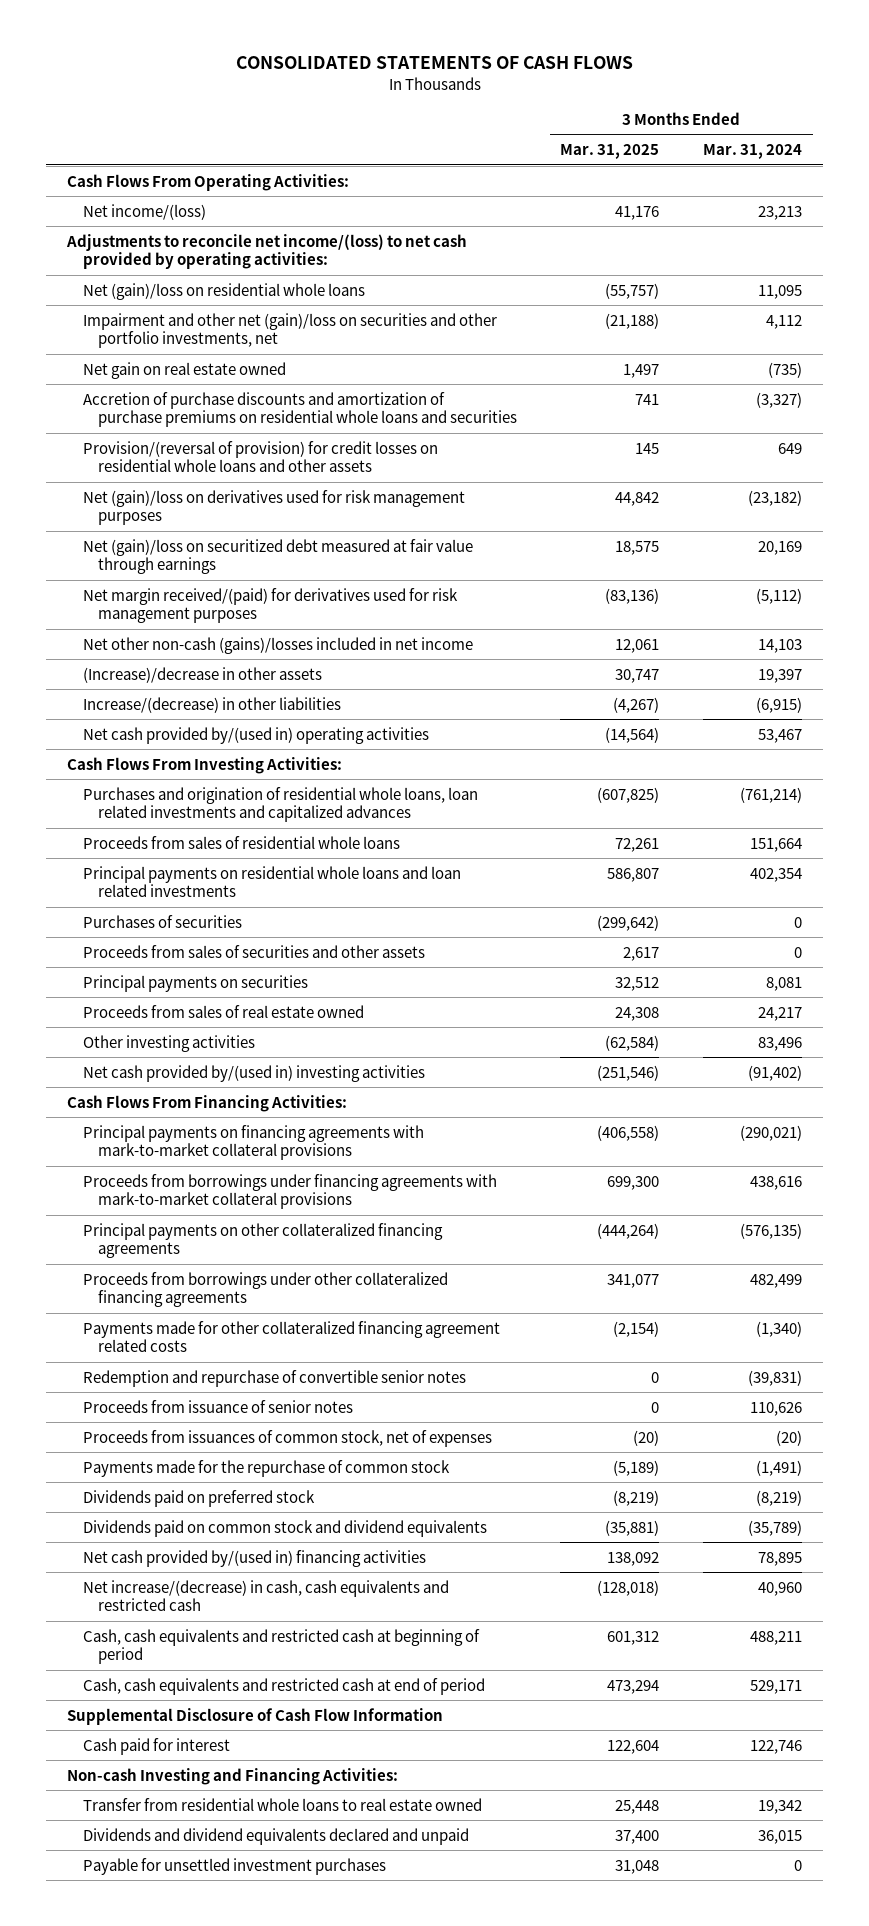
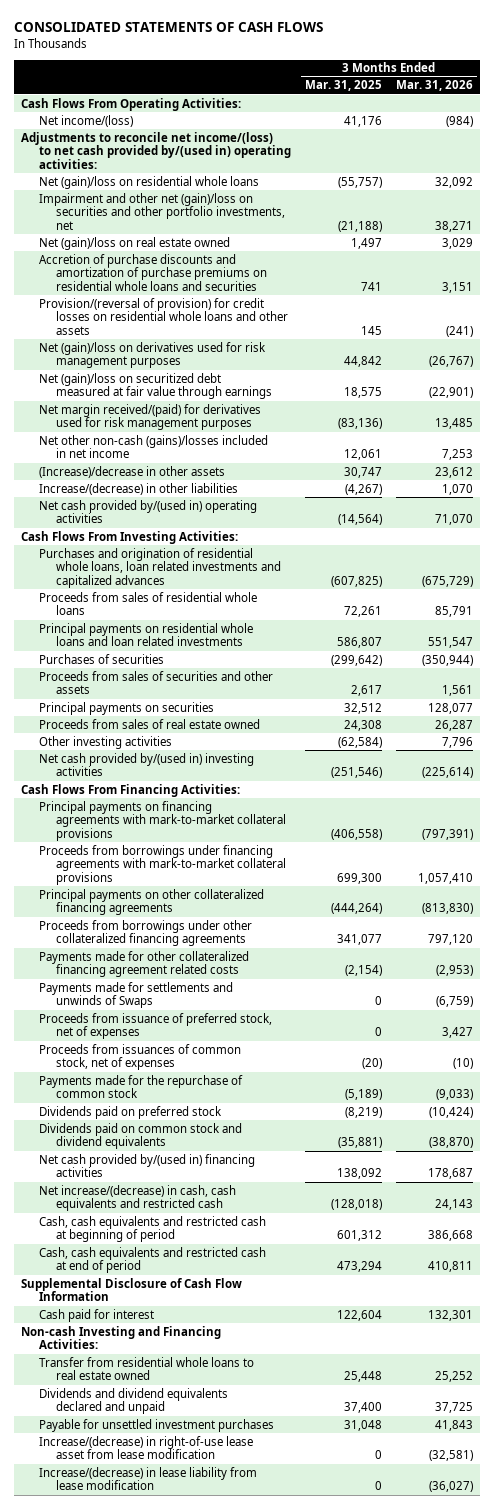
[702,144,802,160] Mar. 31, 2024 -> none
none -> [396,80,474,92] Mar. 31, 2026
[66,233,468,269] Adjustments to reconcile net income/(loss) to net cash provided by operating activities: -> [21,131,291,169] Adjustments to reconcile net income/(loss) to net cash provided by/(used in) operating activities:
[82,361,286,379] Net gain on real estate owned -> [38,236,230,250] Net (gain)/loss on real estate owned
[82,1369,466,1387] Redemption and repurchase of convertible senior notes -> none
[82,1399,353,1413] Proceeds from issuance of senior notes -> none
none -> [38,981,233,1009] Payments made for settlements and unwinds of Swaps
none -> [38,1012,272,1040] Proceeds from issuance of preferred stock, net of expenses
none -> [38,1435,253,1460] Increase/(decrease) in right-of-use lease asset from lease modification
none -> [38,1466,257,1491] Increase/(decrease) in lease liability from lease modification

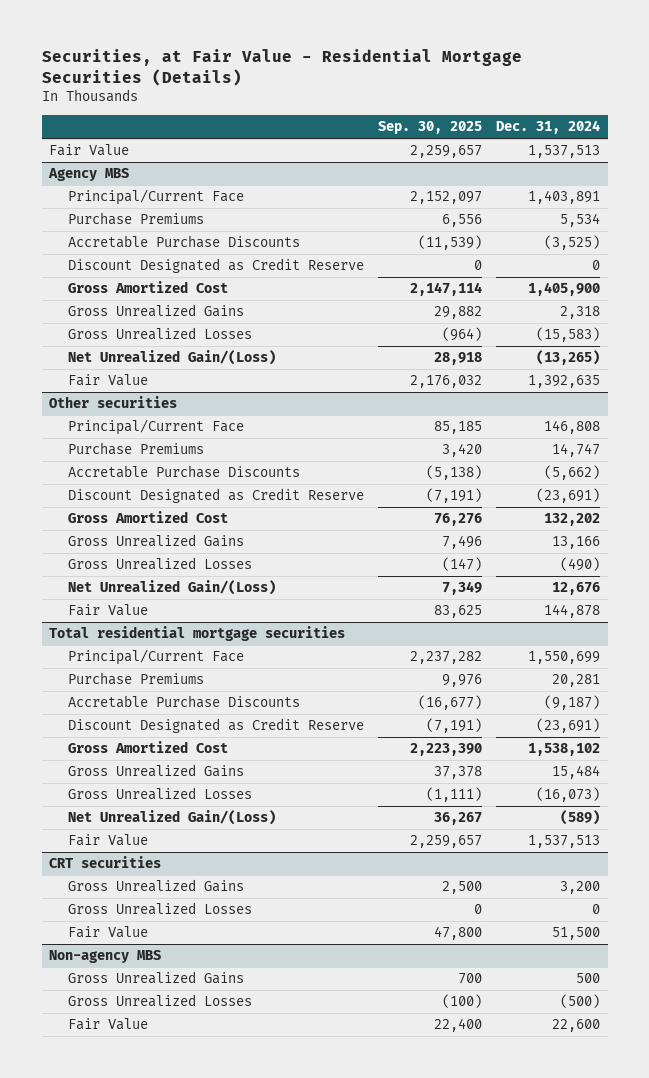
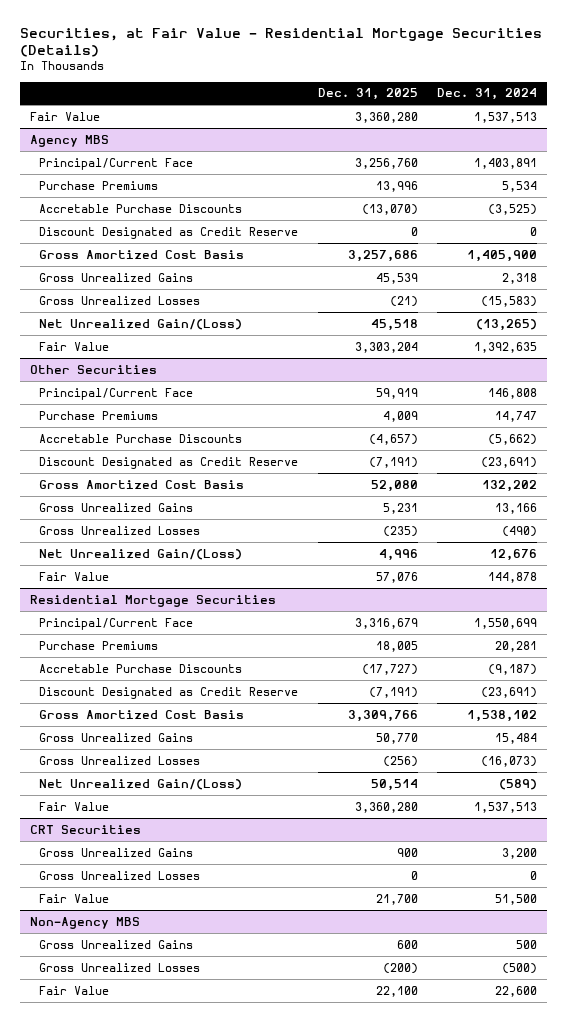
[377,121,482,135] Sep. 30, 2025 -> none
none -> [317,88,418,101] Dec. 31, 2025
[67,281,228,294] Gross Amortized Cost -> [39,249,245,259] Gross Amortized Cost Basis
[48,396,177,409] Other securities -> [29,364,157,374] Other Securities
[67,511,228,524] Gross Amortized Cost -> [39,479,245,489] Gross Amortized Cost Basis
[48,626,345,642] Total residential mortgage securities -> [29,594,276,607] Residential Mortgage Securities
[67,741,228,754] Gross Amortized Cost -> [39,709,245,719] Gross Amortized Cost Basis
[48,856,161,869] CRT securities -> [29,824,141,834] CRT Securities
[48,950,161,964] Non-agency MBS -> [29,916,140,929] Non-Agency MBS

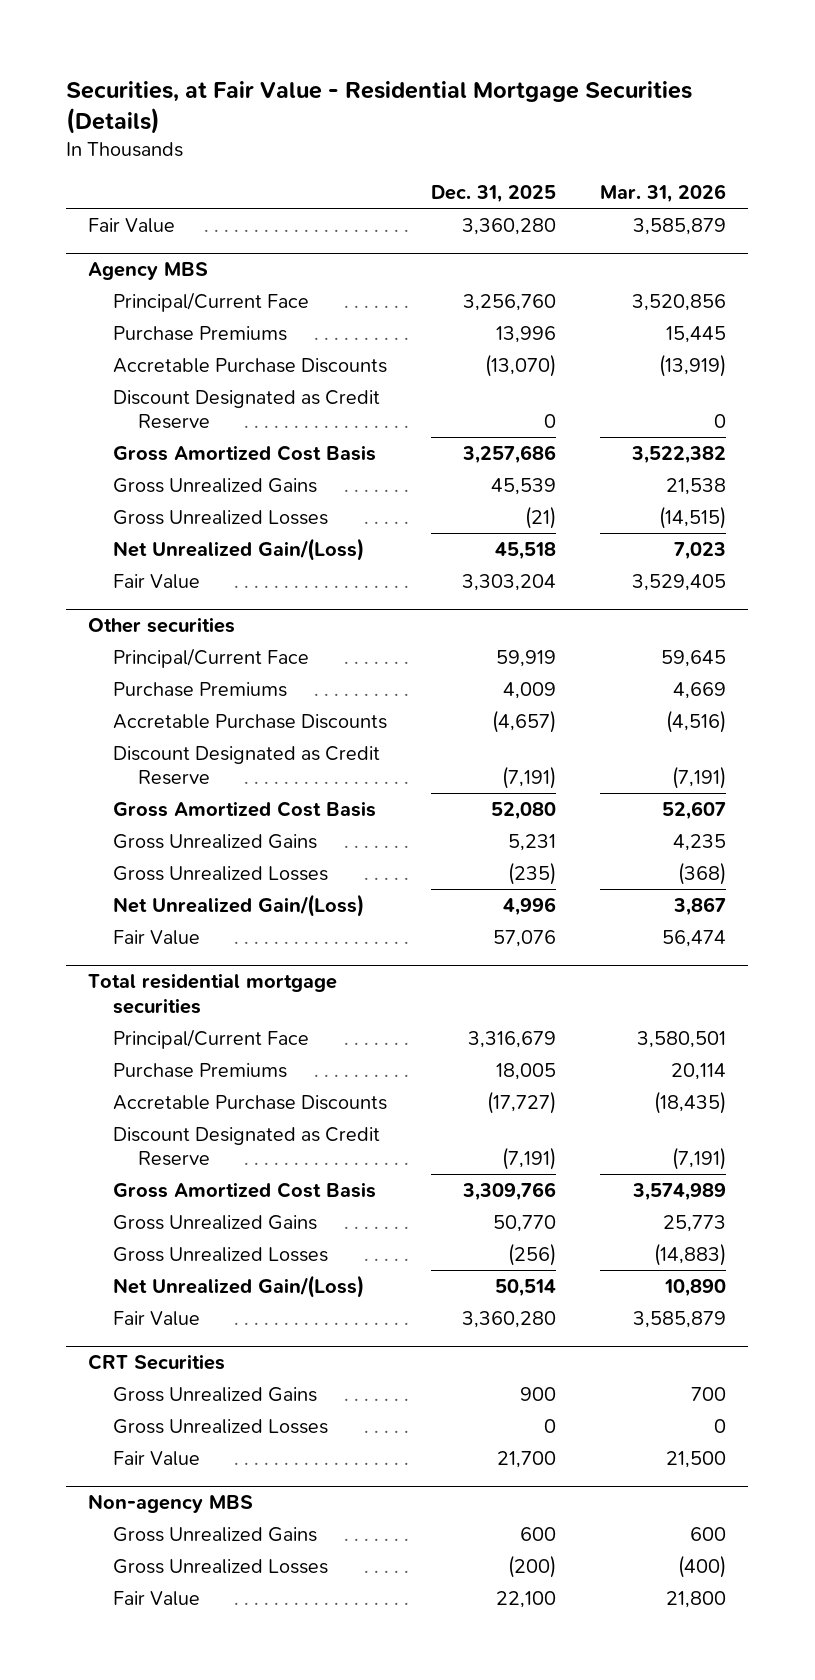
[436,88,537,101] Dec. 31, 2024 -> none
none -> [600,184,727,204] Mar. 31, 2026
[29,364,157,374] Other Securities -> [88,617,236,634] Other securities
[29,594,276,607] Residential Mortgage Securities -> [88,973,338,1014] Total residential mortgage securities
[29,916,140,929] Non-Agency MBS -> [88,1494,254,1514] Non-agency MBS

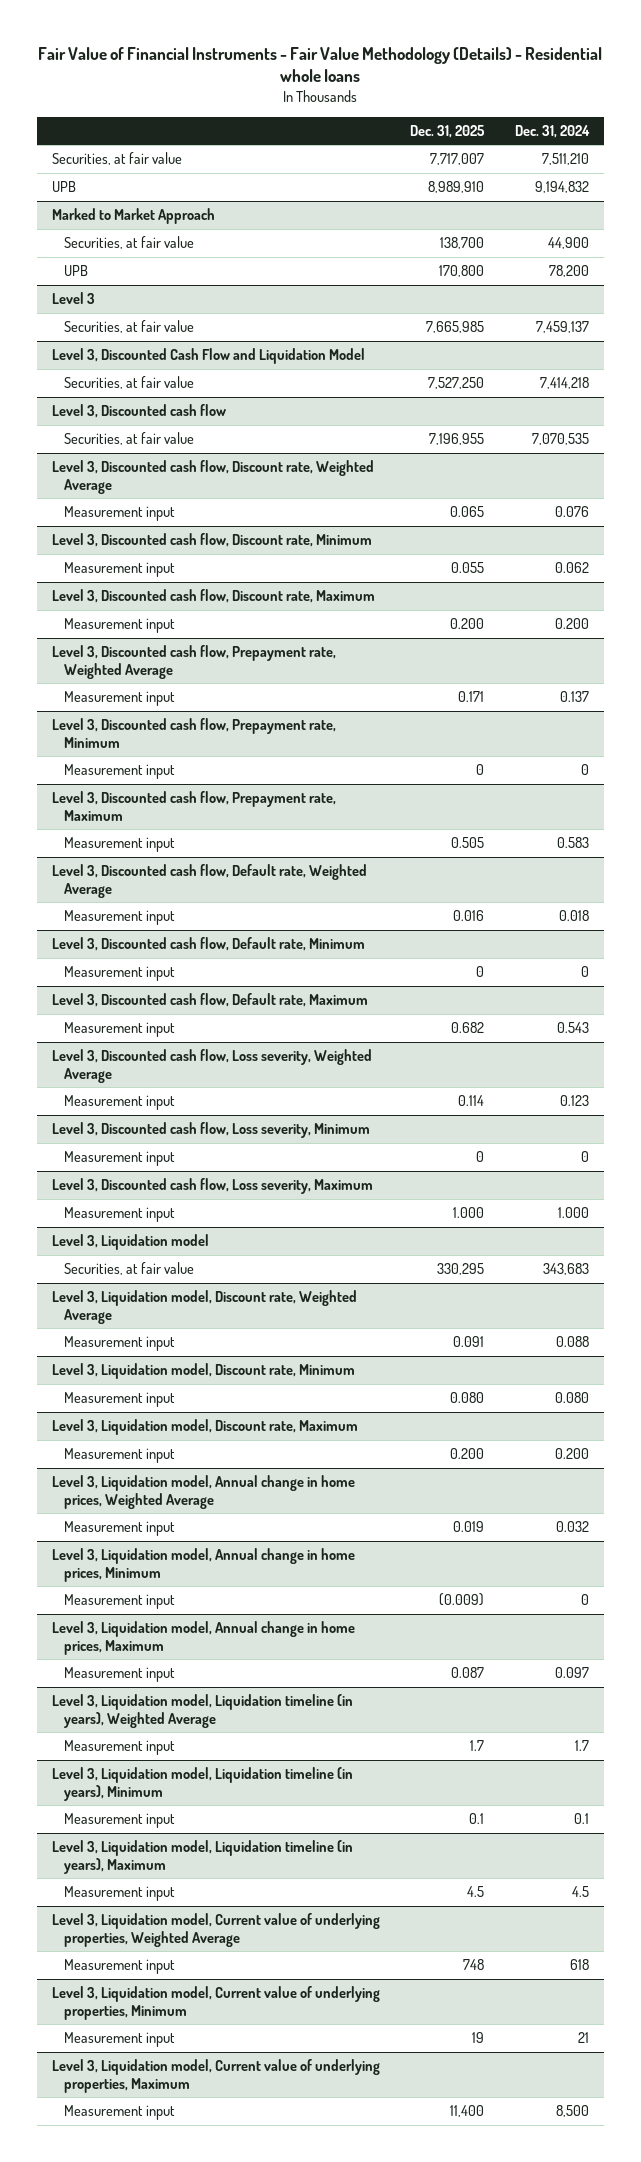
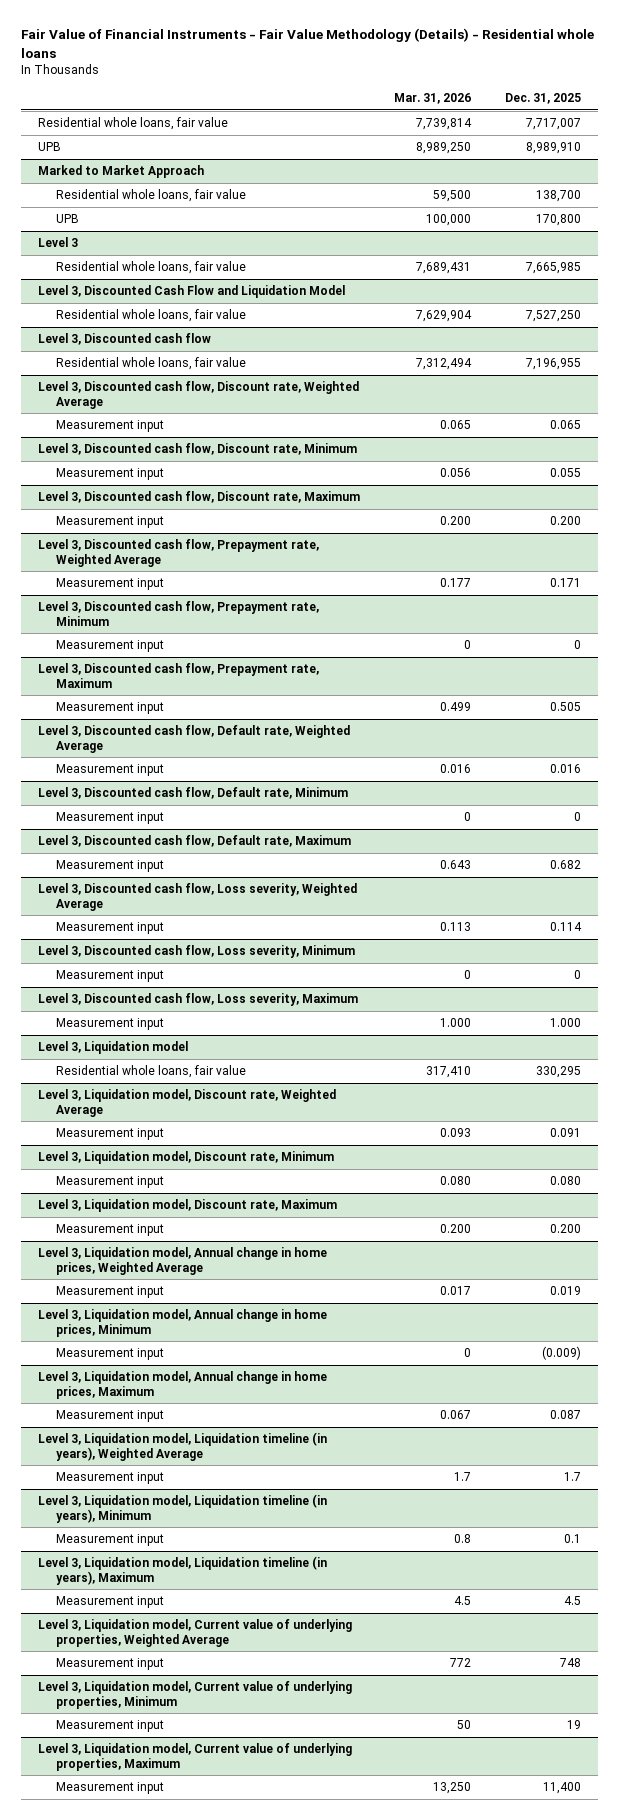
[514,124,590,138] Dec. 31, 2024 -> none
none -> [393,92,471,104] Mar. 31, 2026
[52,152,183,166] Securities, at fair value -> [37,117,228,131] Residential whole loans, fair value
[63,236,194,250] Securities, at fair value -> [56,189,247,203] Residential whole loans, fair value
[63,320,194,334] Securities, at fair value -> [56,261,247,275] Residential whole loans, fair value
[63,376,194,390] Securities, at fair value -> [56,309,247,323] Residential whole loans, fair value
[63,432,194,446] Securities, at fair value -> [56,357,247,371] Residential whole loans, fair value
[63,1262,194,1276] Securities, at fair value -> [56,1065,247,1079] Residential whole loans, fair value

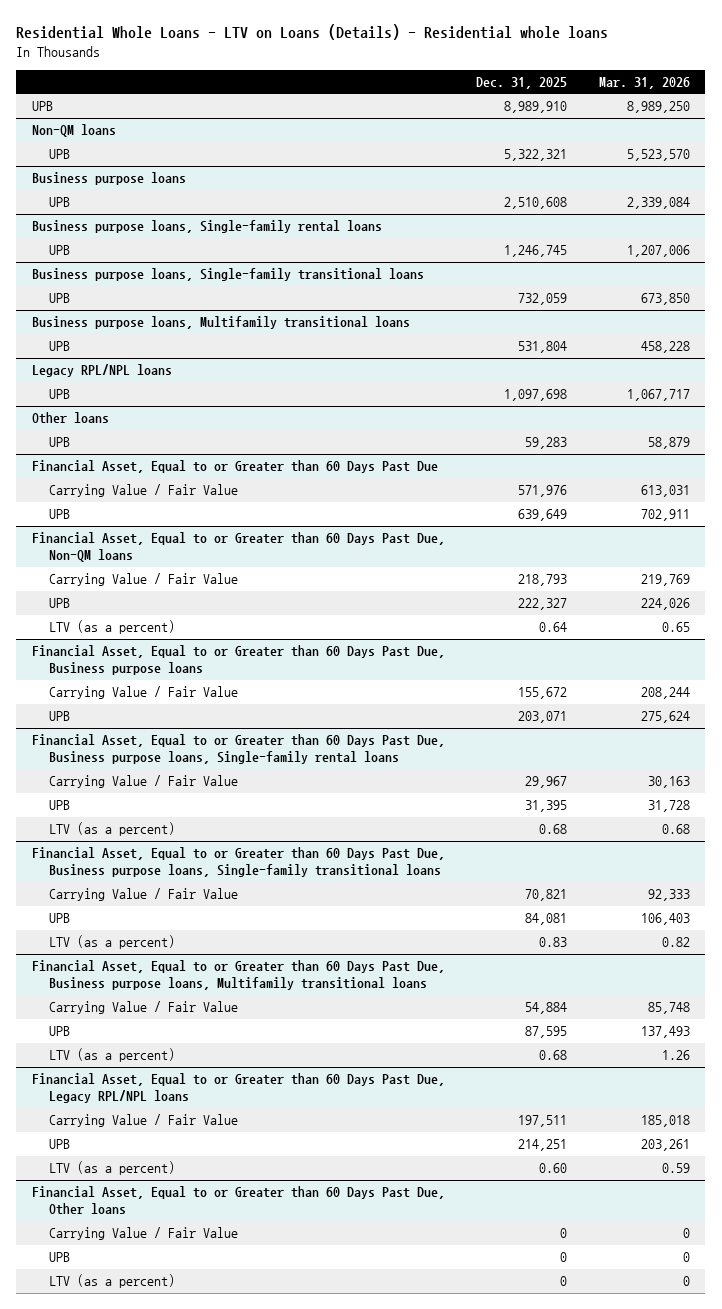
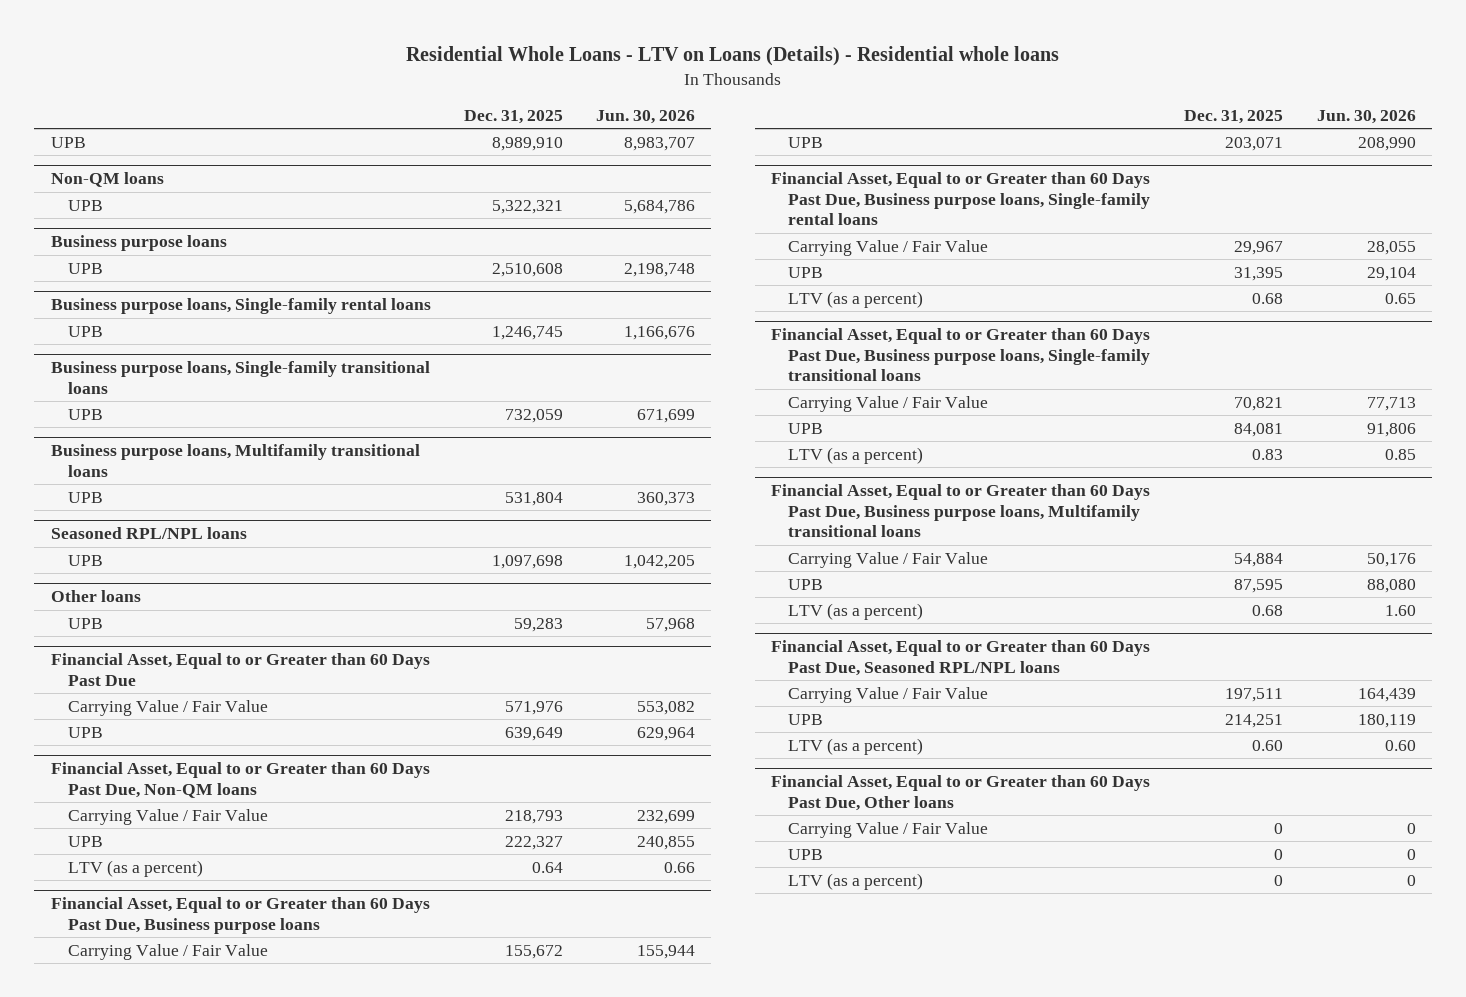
[598,76,690,89] Mar. 31, 2026 -> none
none -> [595,109,695,124] Jun. 30, 2026
[31,364,172,378] Legacy RPL/NPL loans -> [50,527,247,540] Seasoned RPL/NPL loans
[31,1073,445,1104] Financial Asset, Equal to or Greater than 60 Days Past Due, Legacy RPL/NPL loans -> [771,640,1151,676] Financial Asset, Equal to or Greater than 60 Days Past Due, Seasoned RPL/NPL loans

